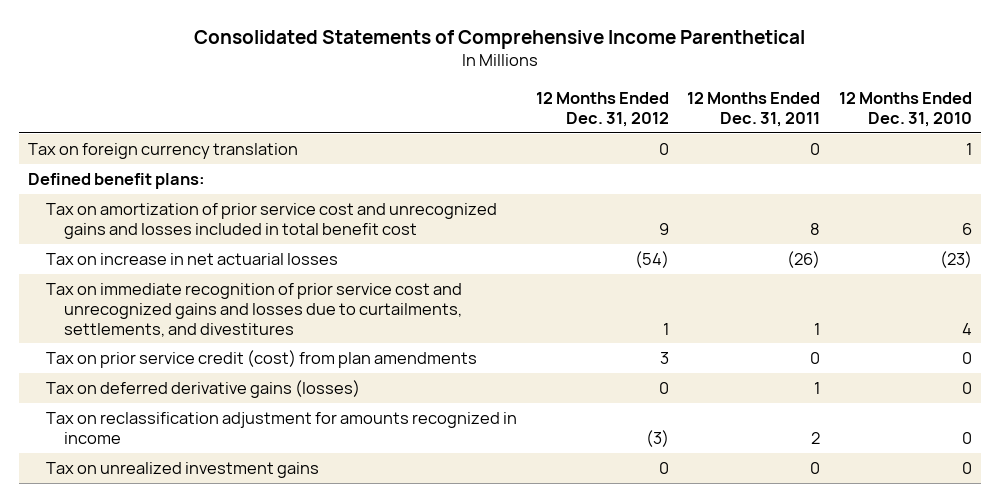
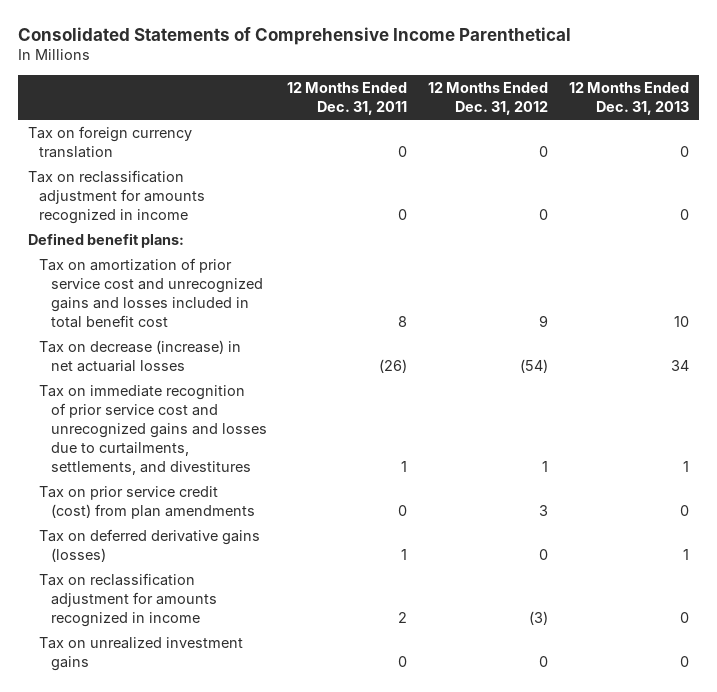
[838,91,972,127] 12 Months Ended Dec. 31, 2010 -> none
none -> [568,82,689,116] 12 Months Ended Dec. 31, 2013
none -> [28,170,206,224] Tax on reclassification adjustment for amounts recognized in income
[45,253,338,266] Tax on increase in net actuarial losses -> [39,340,242,372] Tax on decrease (increase) in net actuarial losses

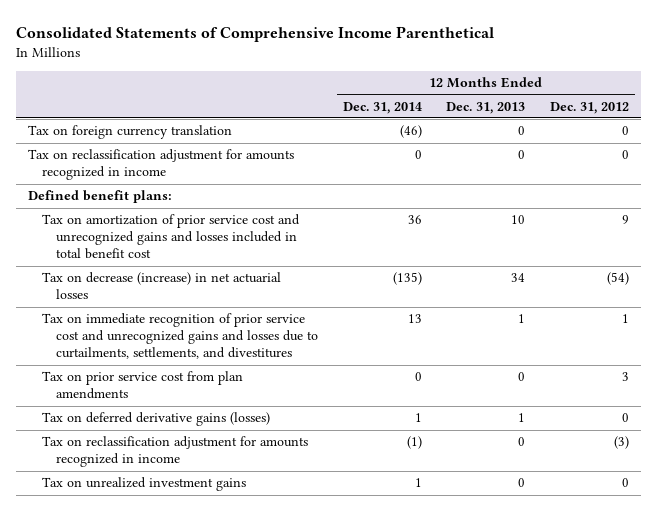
[287,82,408,116] 12 Months Ended Dec. 31, 2011 -> none
none -> [342,101,422,114] Dec. 31, 2014
[39,486,255,519] Tax on prior service credit (cost) from plan amendments -> [42,371,244,400] Tax on prior service cost from plan amendments

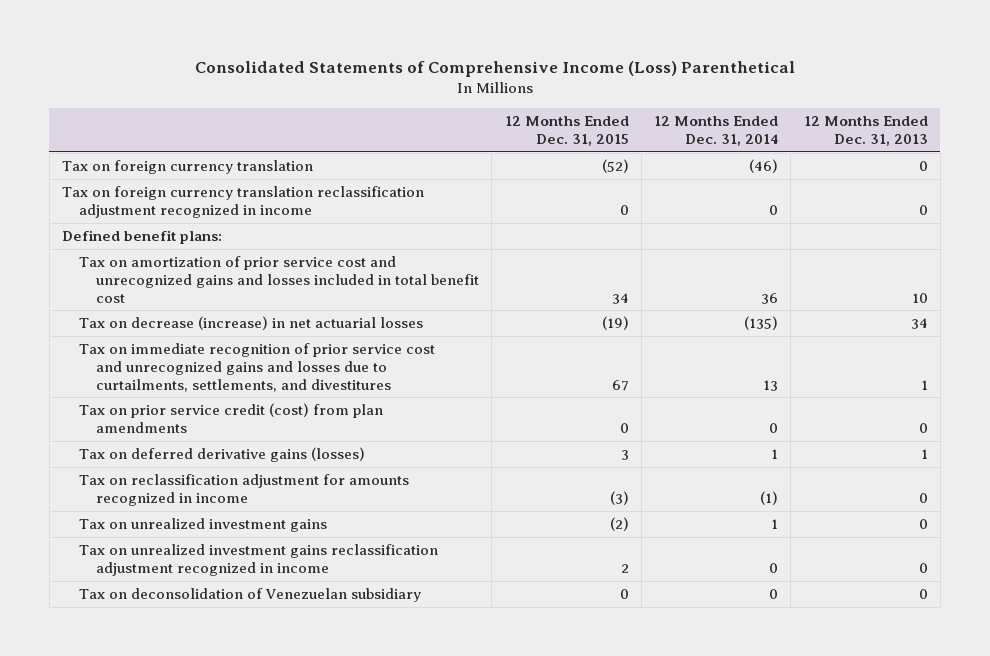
[15,25,494,42] Consolidated Statements of Comprehensive Income Parenthetical -> [194,60,795,77] Consolidated Statements of Comprehensive Income (Loss) Parenthetical
[550,101,630,114] Dec. 31, 2012 -> none
none -> [504,116,629,146] 12 Months Ended Dec. 31, 2015
[28,149,295,181] Tax on reclassification adjustment for amounts recognized in income -> [62,186,425,218] Tax on foreign currency translation reclassification adjustment recognized in income
[42,371,244,400] Tax on prior service cost from plan amendments -> [79,403,384,433] Tax on prior service credit (cost) from plan amendments
none -> [79,544,439,576] Tax on unrealized investment gains reclassification adjustment recognized in income
none -> [79,588,422,603] Tax on deconsolidation of Venezuelan subsidiary

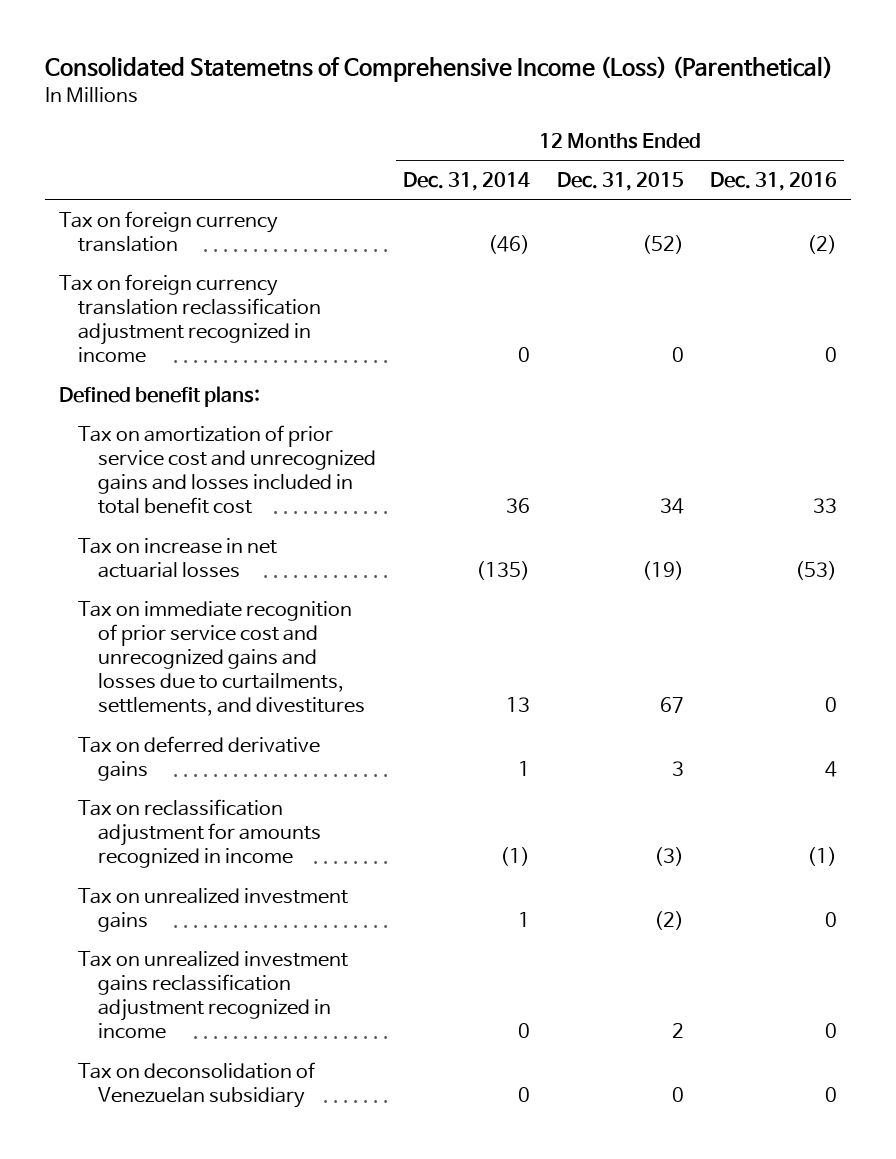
[194,60,795,77] Consolidated Statements of Comprehensive Income (Loss) Parenthetical -> [45,56,834,83] Consolidated Statemetns of Comprehensive Income (Loss) (Parenthetical)
[803,116,928,146] 12 Months Ended Dec. 31, 2013 -> none
none -> [710,171,838,191] Dec. 31, 2016
[79,316,424,331] Tax on decrease (increase) in net actuarial losses -> [78,537,278,578] Tax on increase in net actuarial losses
[79,403,384,433] Tax on prior service credit (cost) from plan amendments -> none
[79,447,366,463] Tax on deferred derivative gains (losses) -> [78,735,321,781] Tax on deferred derivative gains

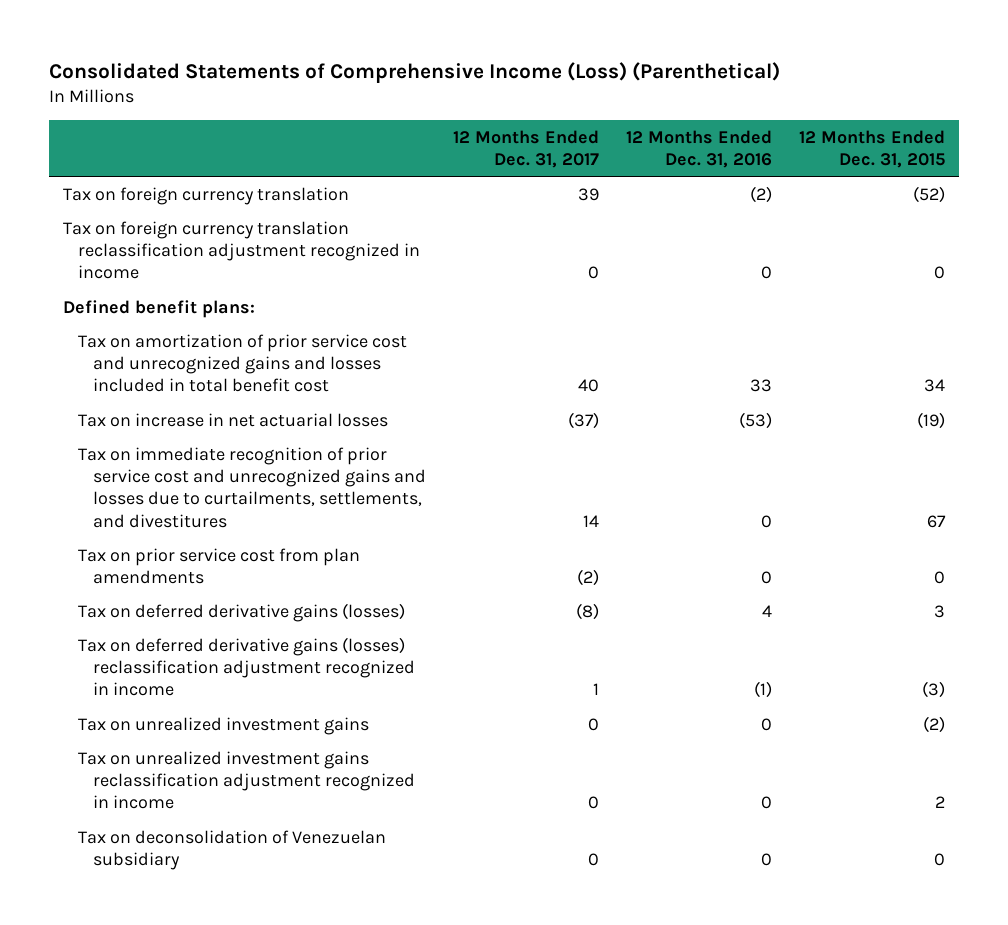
[45,56,834,83] Consolidated Statemetns of Comprehensive Income (Loss) (Parenthetical) -> [49,61,781,83] Consolidated Statements of Comprehensive Income (Loss) (Parenthetical)
[402,171,530,191] Dec. 31, 2014 -> none
none -> [452,129,599,169] 12 Months Ended Dec. 31, 2017
none -> [77,547,360,585] Tax on prior service cost from plan amendments
[78,735,321,781] Tax on deferred derivative gains -> [77,602,405,622] Tax on deferred derivative gains (losses)
[78,798,321,868] Tax on reclassification adjustment for amounts recognized in income -> [77,636,415,697] Tax on deferred derivative gains (losses) reclassification adjustment recognized in income

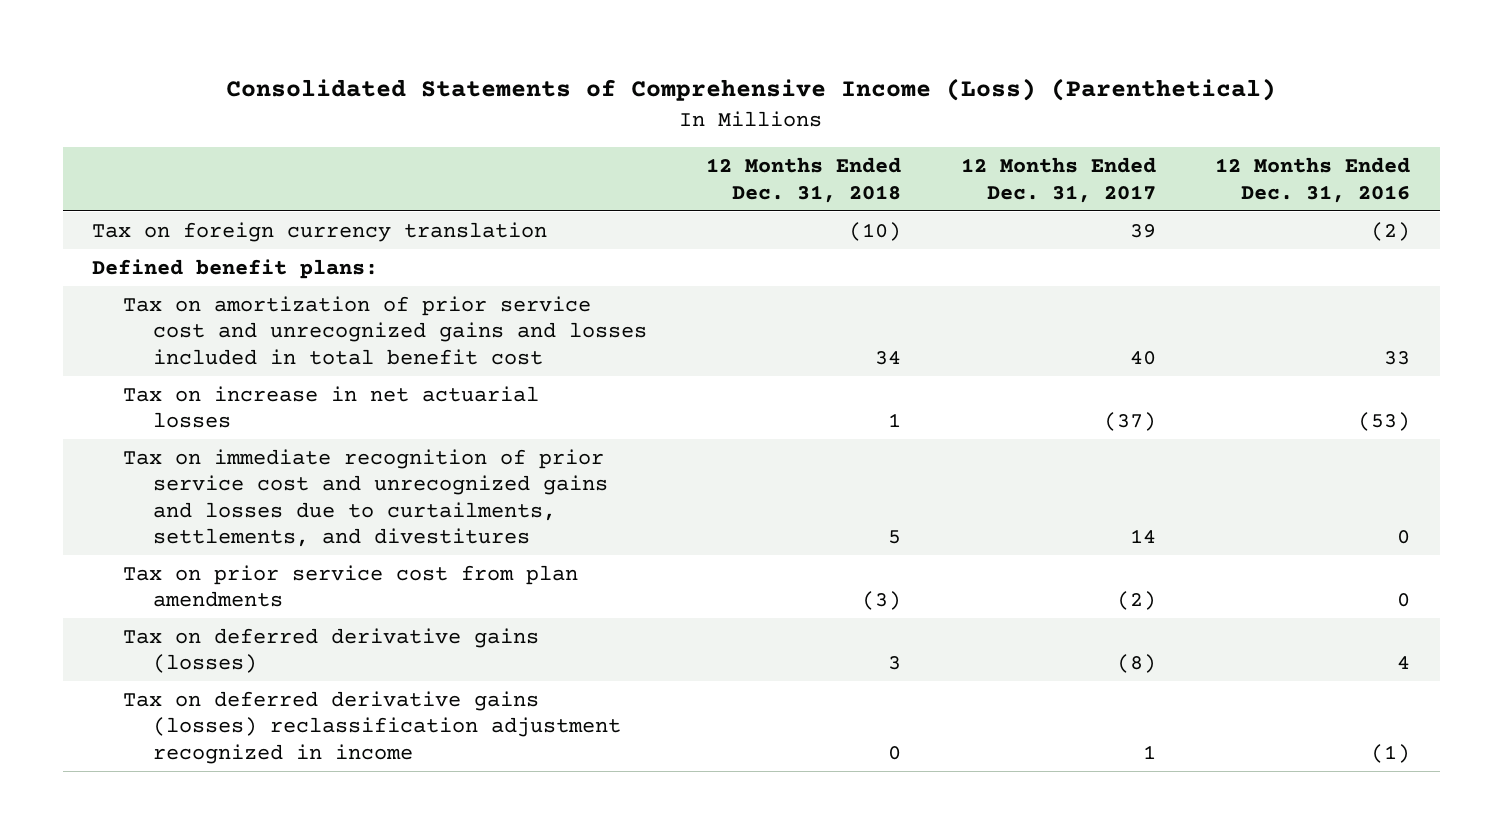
[799,129,946,169] 12 Months Ended Dec. 31, 2015 -> none
none -> [706,157,902,203] 12 Months Ended Dec. 31, 2018
[63,220,420,280] Tax on foreign currency translation reclassification adjustment recognized in income -> none
[77,716,369,735] Tax on unrealized investment gains -> none
[77,750,415,810] Tax on unrealized investment gains reclassification adjustment recognized in income -> none
[77,829,386,871] Tax on deconsolidation of Venezuelan subsidiary -> none

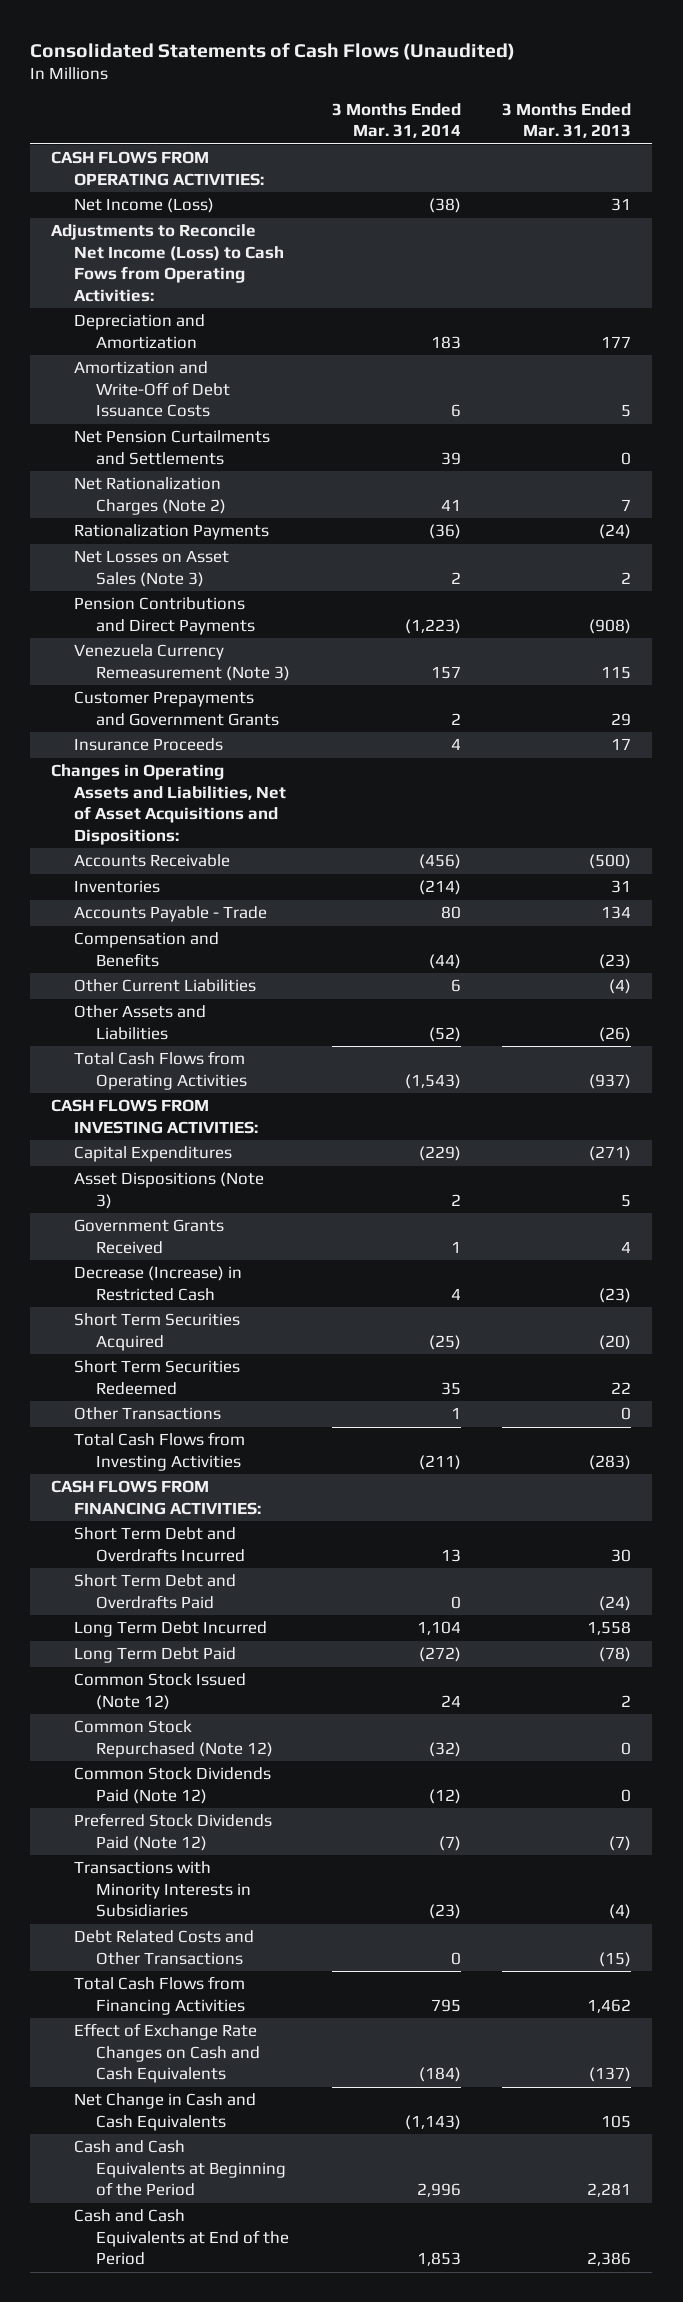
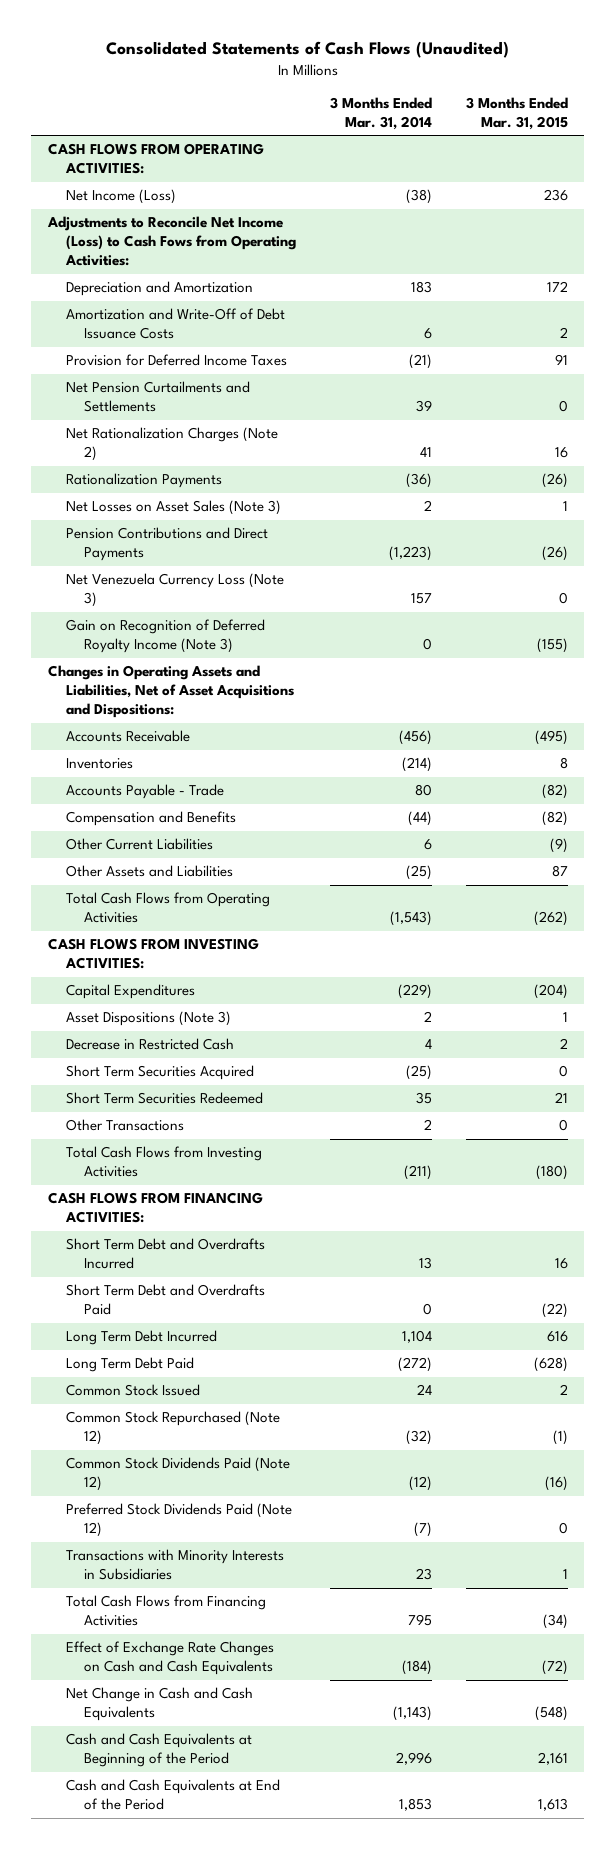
[502,102,632,139] 3 Months Ended Mar. 31, 2013 -> none
none -> [465,97,568,130] 3 Months Ended Mar. 31, 2015
none -> [66,354,288,367] Provision for Deferred Income Taxes
[73,691,279,726] Customer Prepayments and Government Grants -> none
[73,738,223,752] Insurance Proceeds -> none
[73,644,290,681] Venezuela Currency Remeasurement (Note 3) -> [66,573,285,608] Net Venezuela Currency Loss (Note 3)
none -> [66,619,266,654] Gain on Recognition of Deferred Royalty Income (Note 3)
[428,1026,461,1042] (52) -> [405,865,432,881] (25)
[73,1219,224,1254] Government Grants Received -> none
[73,1266,242,1301] Decrease (Increase) in Restricted Cash -> [66,1038,235,1051] Decrease in Restricted Cash
[450,1407,461,1420] 1 -> [423,1119,432,1131] 2
[73,1673,246,1710] Common Stock Issued (Note 12) -> [66,1384,201,1397] Common Stock Issued
[73,1930,254,1965] Debt Related Costs and Other Transactions -> none
[428,1904,461,1920] (23) -> [415,1568,432,1581] 23

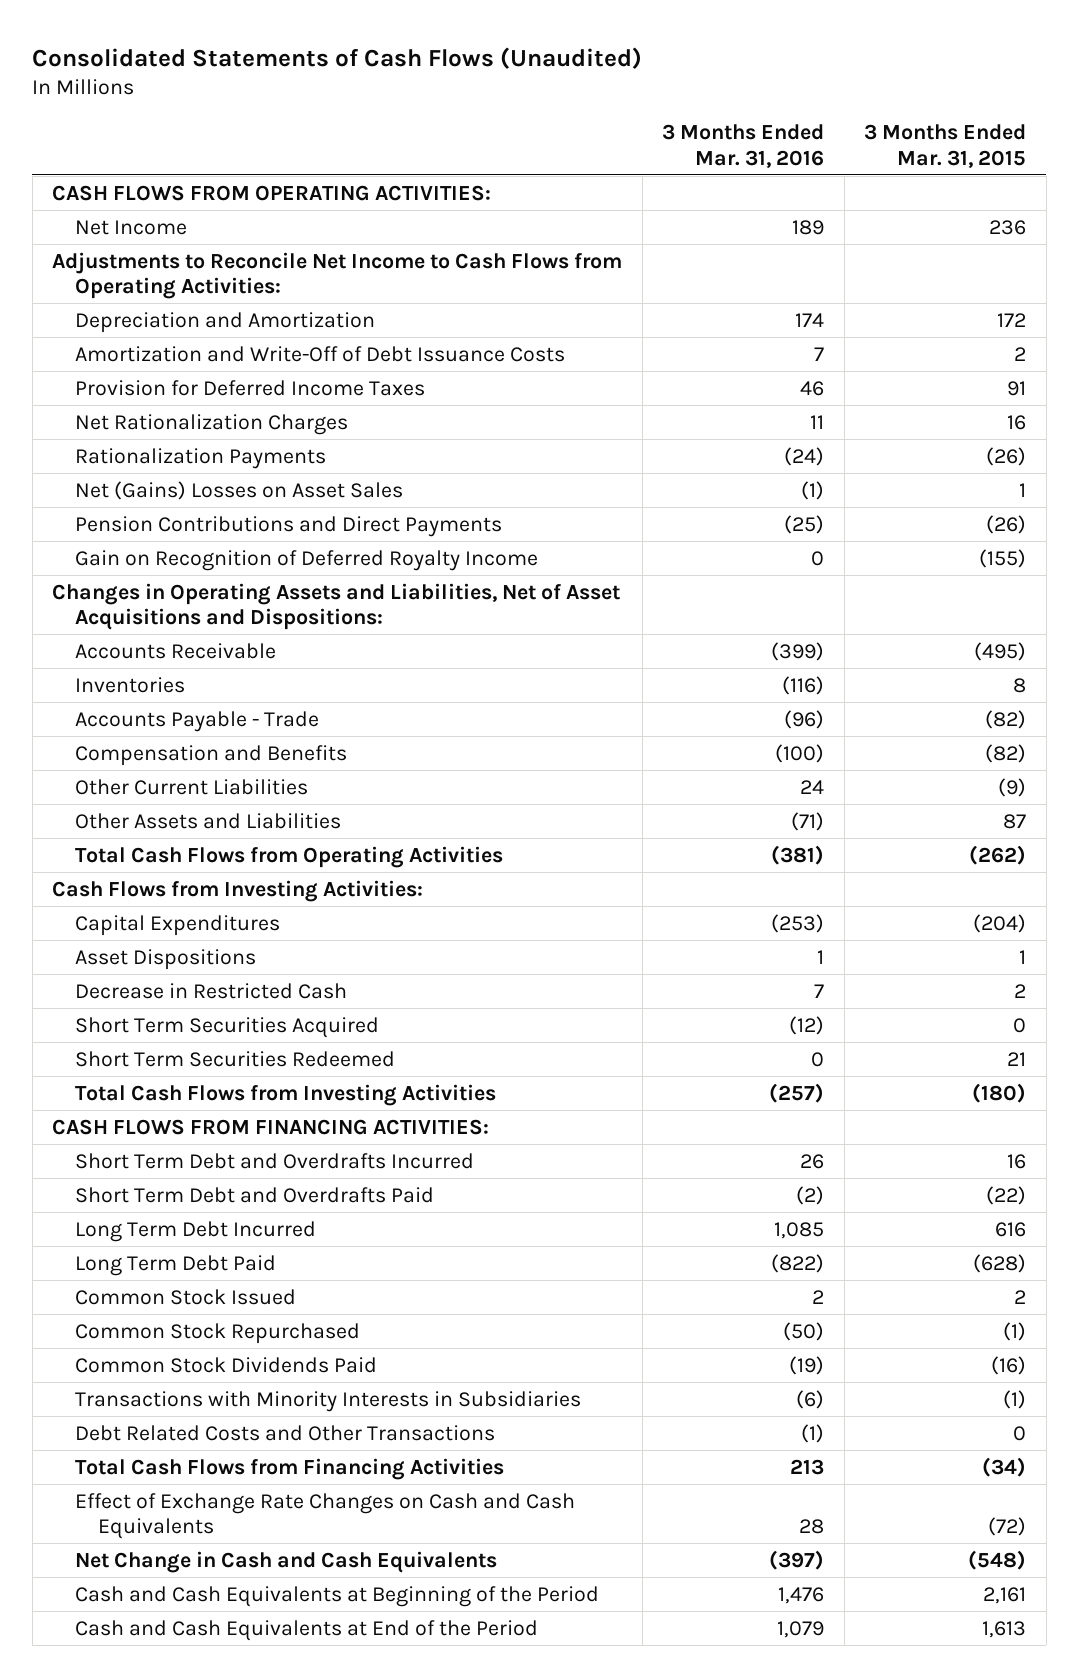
[329,97,432,130] 3 Months Ended Mar. 31, 2014 -> none
none -> [662,124,825,168] 3 Months Ended Mar. 31, 2016
[66,189,177,205] Net Income (Loss) -> [74,219,187,235] Net Income
[46,216,297,267] Adjustments to Reconcile Net Income (Loss) to Cash Fows from Operating Activities: -> [52,251,623,299] Adjustments to Reconcile Net Income to Cash Flows from Operating Activities:
[66,381,251,413] Net Pension Curtailments and Settlements -> none
[66,427,279,462] Net Rationalization Charges (Note 2) -> [74,413,348,435] Net Rationalization Charges
[66,500,282,516] Net Losses on Asset Sales (Note 3) -> [74,480,403,500] Net (Gains) Losses on Asset Sales
[66,573,285,608] Net Venezuela Currency Loss (Note 3) -> none
[66,619,266,654] Gain on Recognition of Deferred Royalty Income (Note 3) -> [74,549,538,571] Gain on Recognition of Deferred Royalty Income
[47,938,259,970] CASH FLOWS FROM INVESTING ACTIVITIES: -> [52,879,424,902] Cash Flows from Investing Activities:
[66,1011,232,1027] Asset Dispositions (Note 3) -> [74,948,256,970] Asset Dispositions
[66,1119,185,1132] Other Transactions -> none
[66,1503,293,1538] Preferred Stock Dividends Paid (Note 12) -> none
[66,1411,281,1446] Common Stock Repurchased (Note 12) -> [74,1322,360,1344] Common Stock Repurchased
[66,1457,291,1492] Common Stock Dividends Paid (Note 12) -> [74,1356,377,1373] Common Stock Dividends Paid
[562,1569,568,1580] 1 -> [1003,1389,1027,1409] (1)
none -> [74,1424,495,1441] Debt Related Costs and Other Transactions

